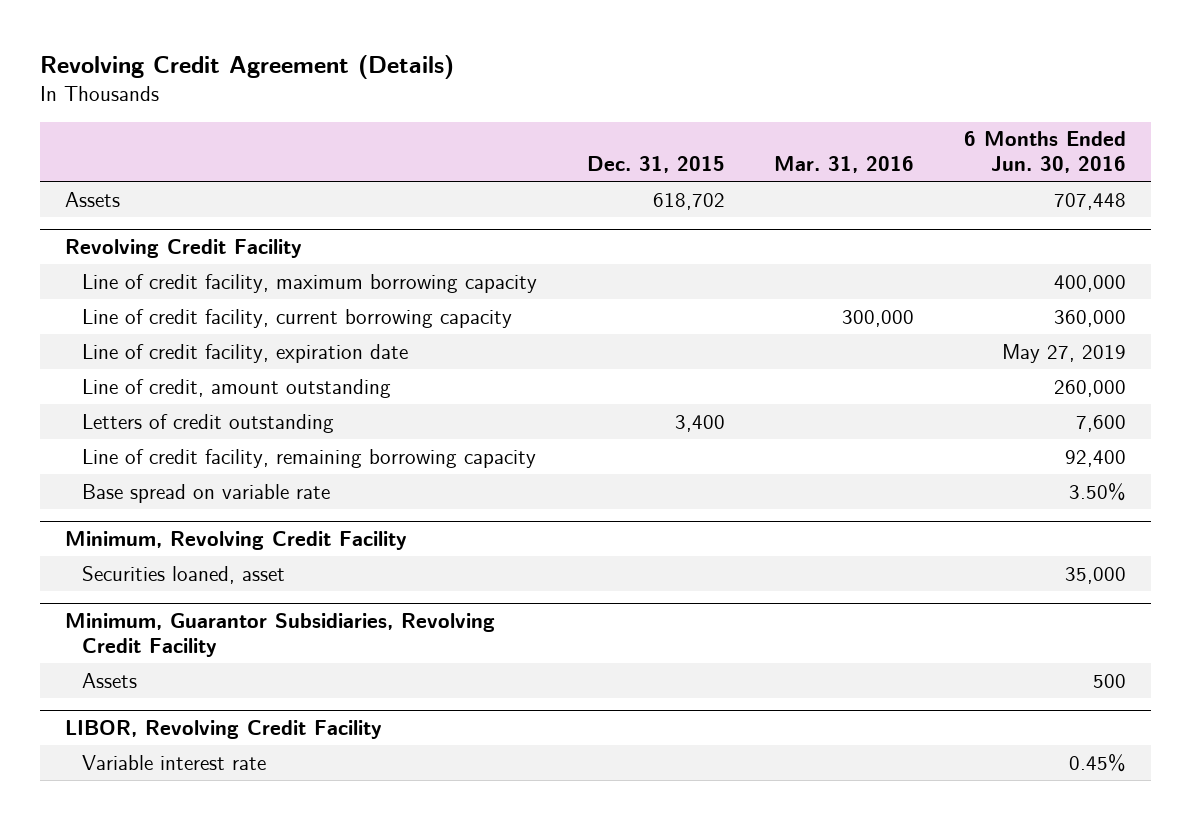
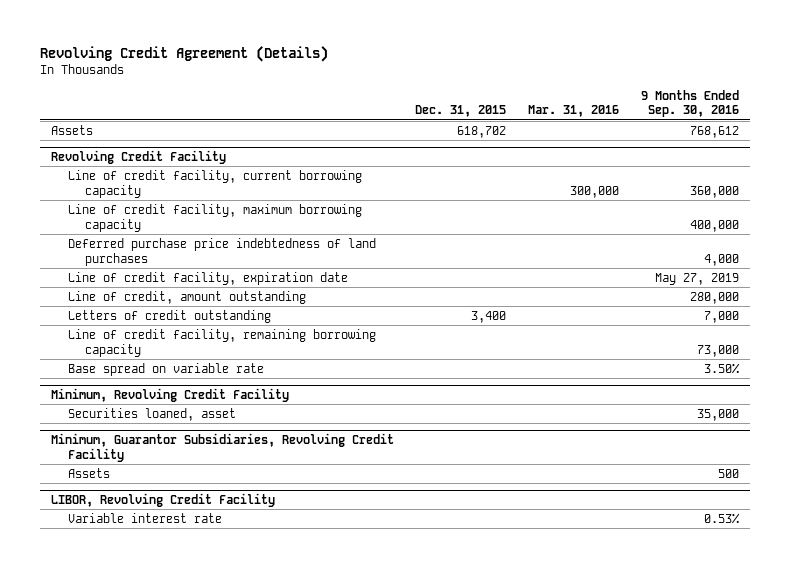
[963,131,1126,174] 6 Months Ended Jun. 30, 2016 -> none
none -> [640,89,739,118] 9 Months Ended Sep. 30, 2016
[82,273,538,293] Line of credit facility, maximum borrowing capacity -> [67,203,362,232] Line of credit facility, maximum borrowing capacity
none -> [67,237,376,266] Deferred purchase price indebtedness of land purchases

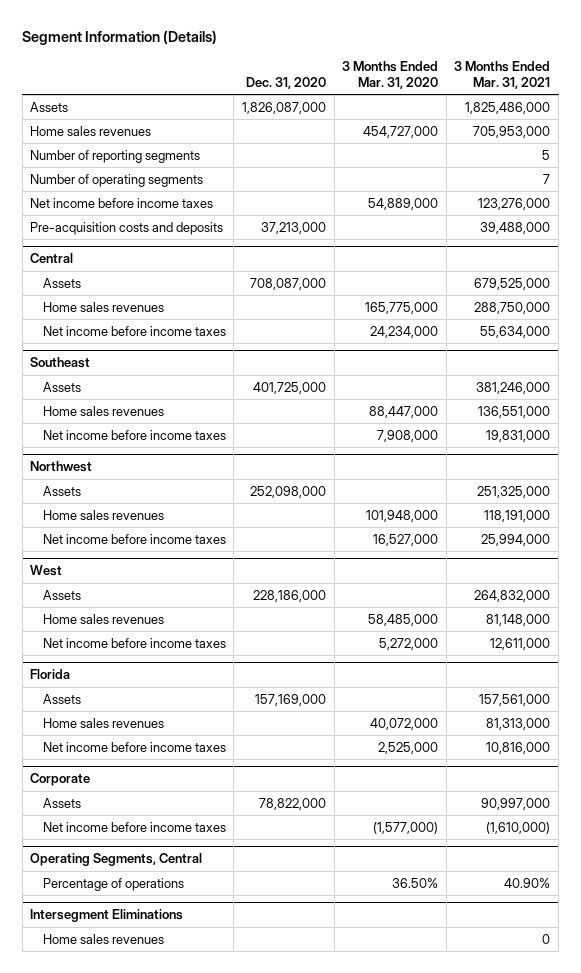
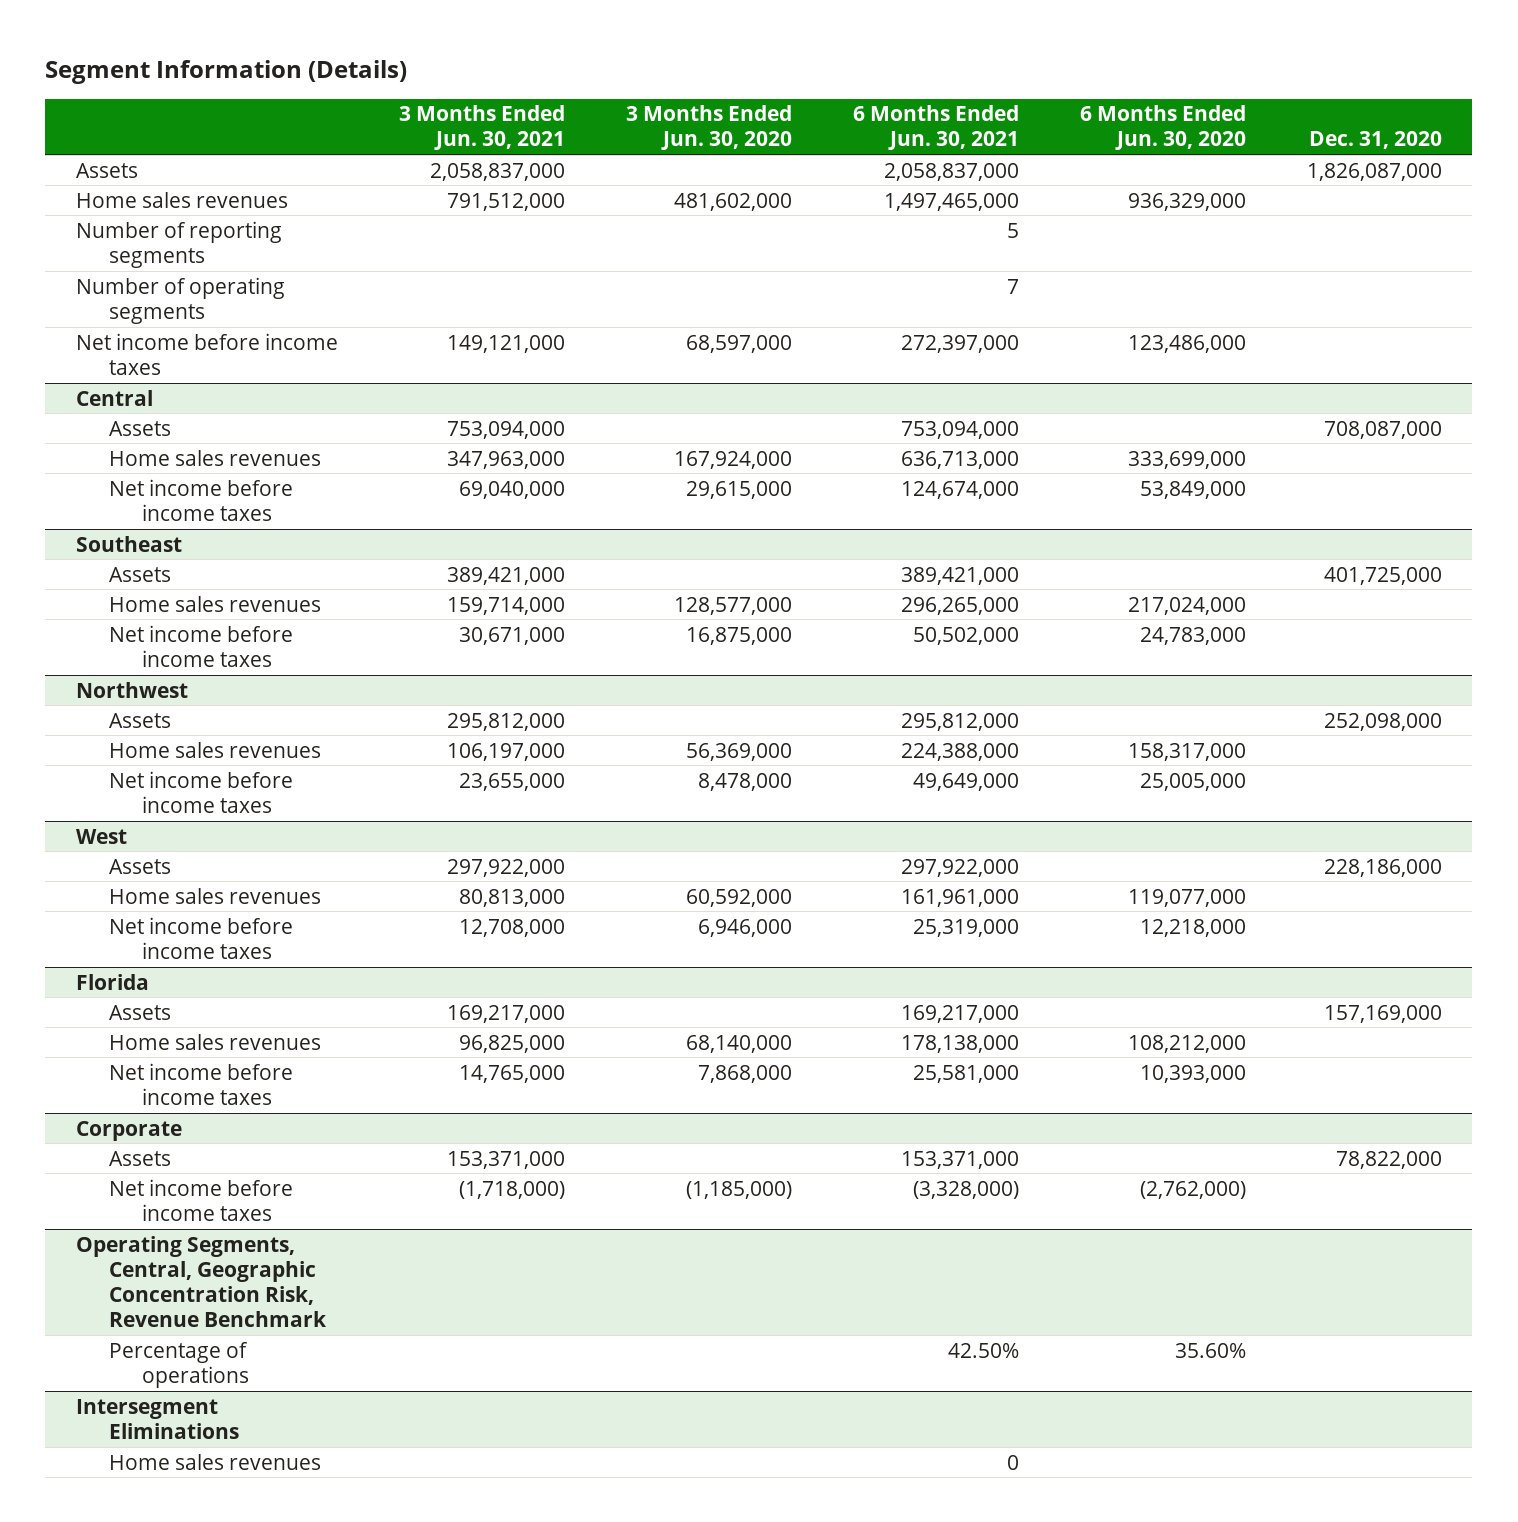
[342,61,439,89] 3 Months Ended Mar. 31, 2020 -> none
[454,61,551,89] 3 Months Ended Mar. 31, 2021 -> none
none -> [398,105,565,151] 3 Months Ended Jun. 30, 2021
none -> [625,105,792,151] 3 Months Ended Jun. 30, 2020
none -> [852,105,1019,151] 6 Months Ended Jun. 30, 2021
none -> [1079,105,1246,151] 6 Months Ended Jun. 30, 2020
[30,221,224,235] Pre-acquisition costs and deposits -> none
[30,853,203,867] Operating Segments, Central -> [75,1235,327,1327] Operating Segments, Central, Geographic Concentration Risk, Revenue Benchmark

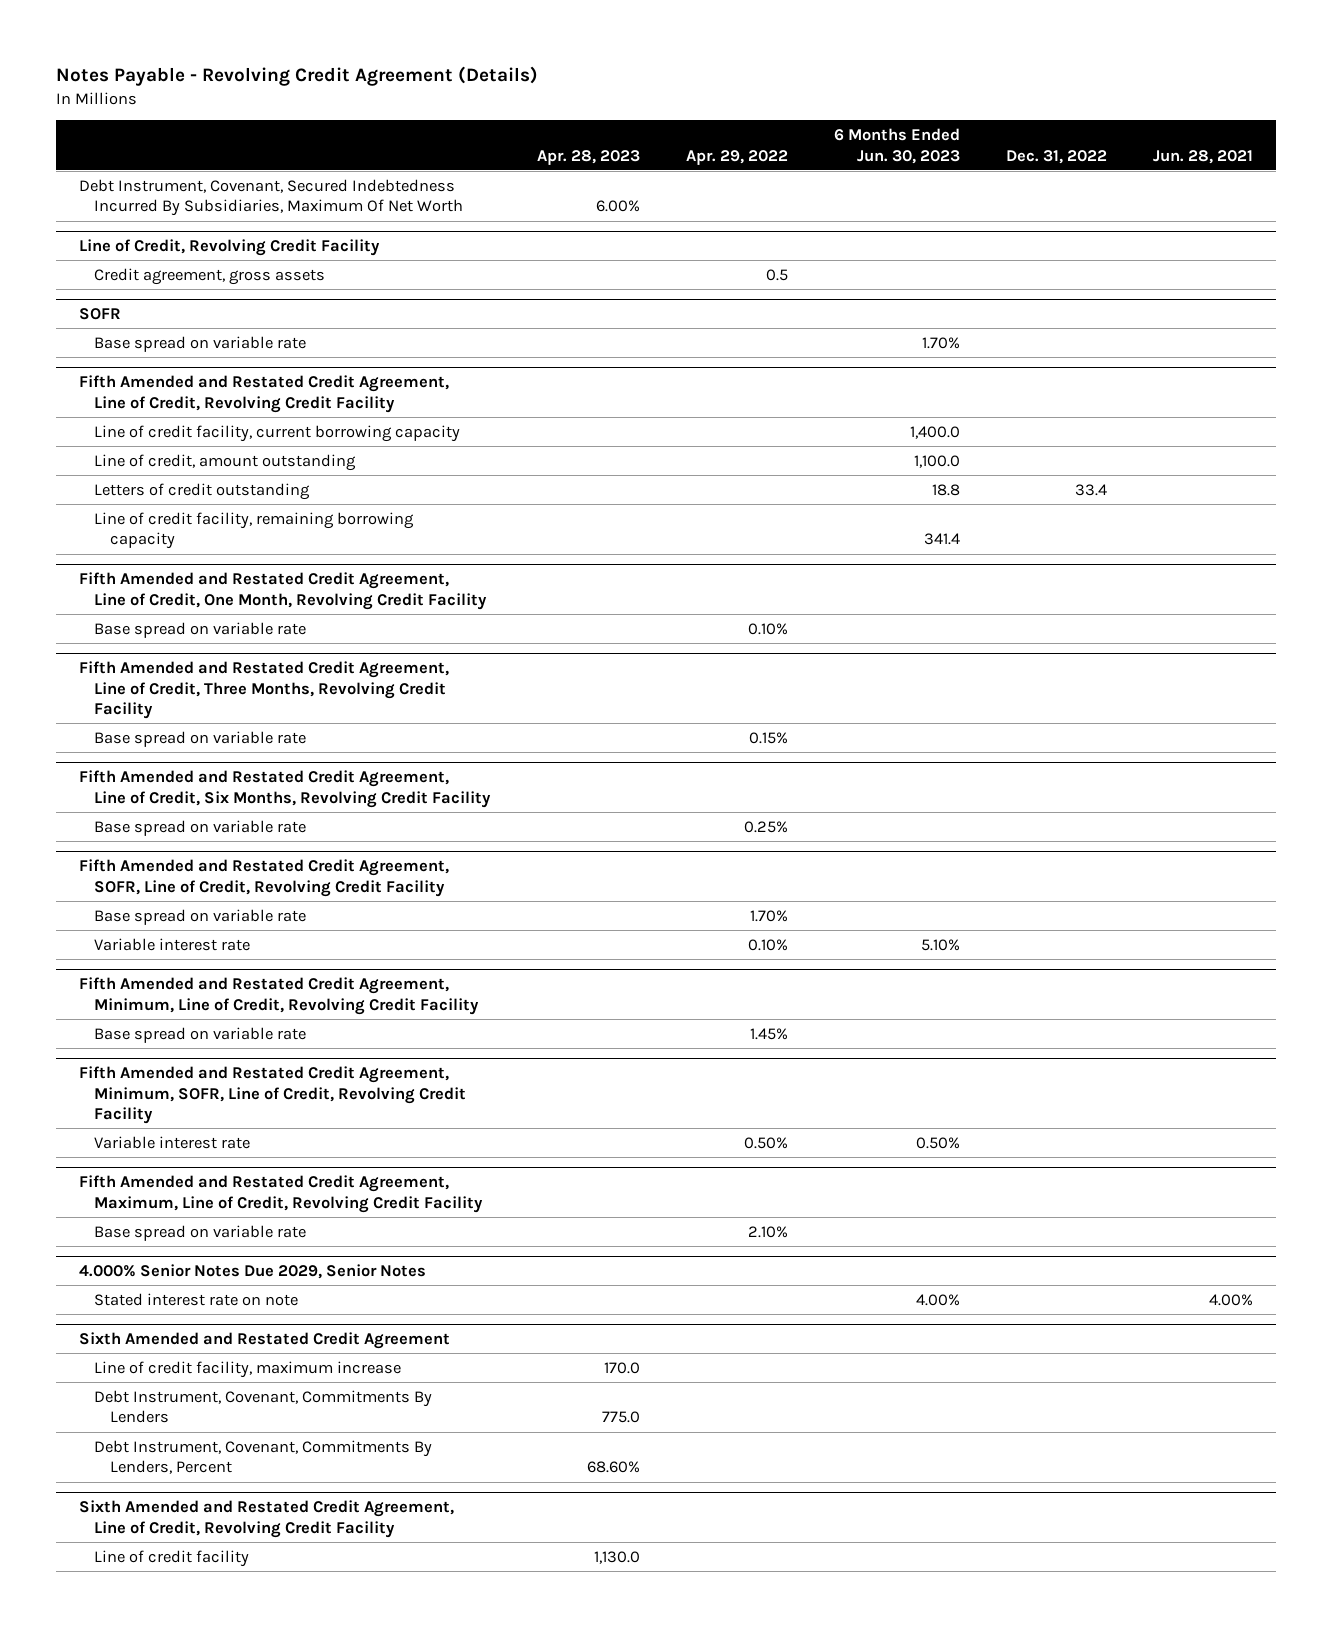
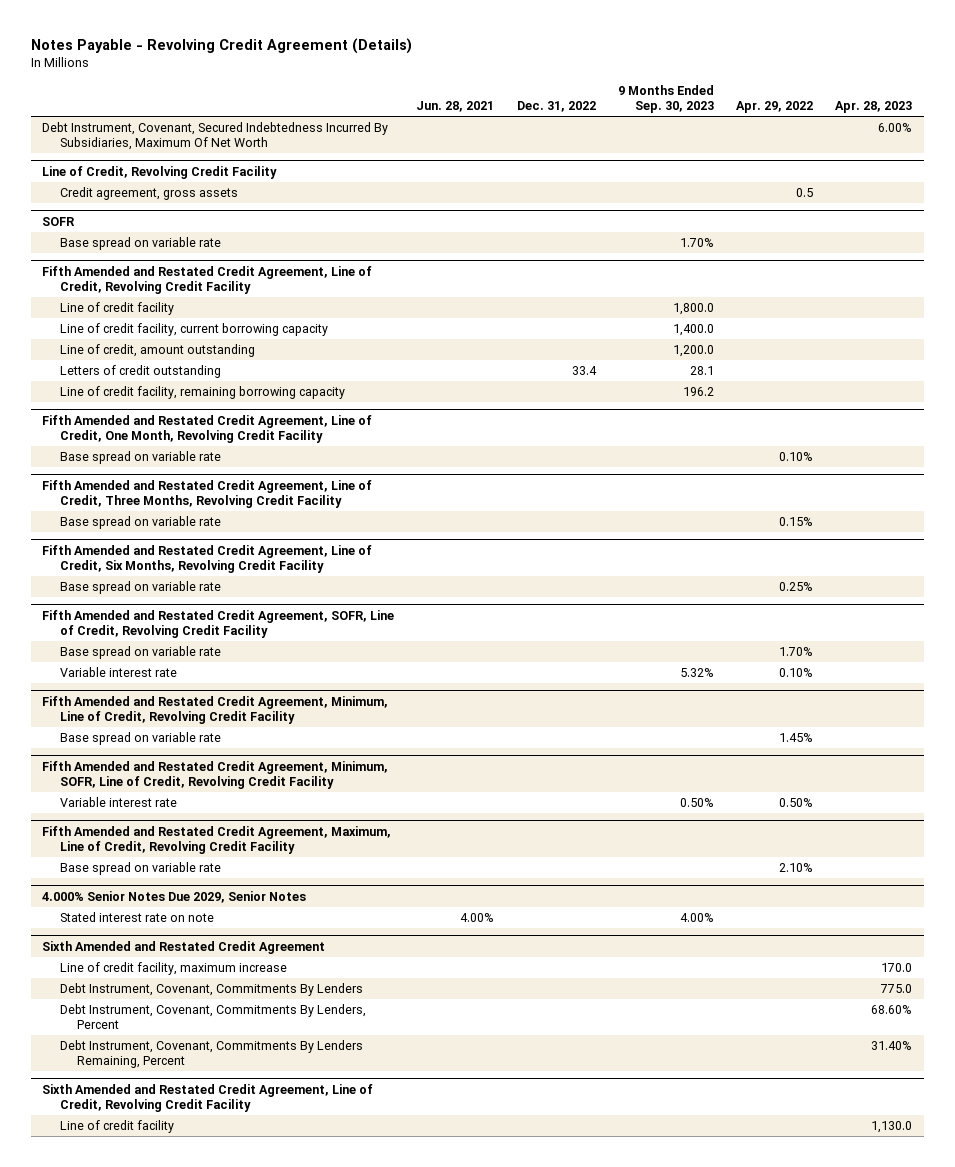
[833,128,960,164] 6 Months Ended Jun. 30, 2023 -> none
none -> [617,84,714,114] 9 Months Ended Sep. 30, 2023
none -> [59,301,174,315] Line of credit facility
none -> [59,1039,363,1069] Debt Instrument, Covenant, Commitments By Lenders Remaining, Percent

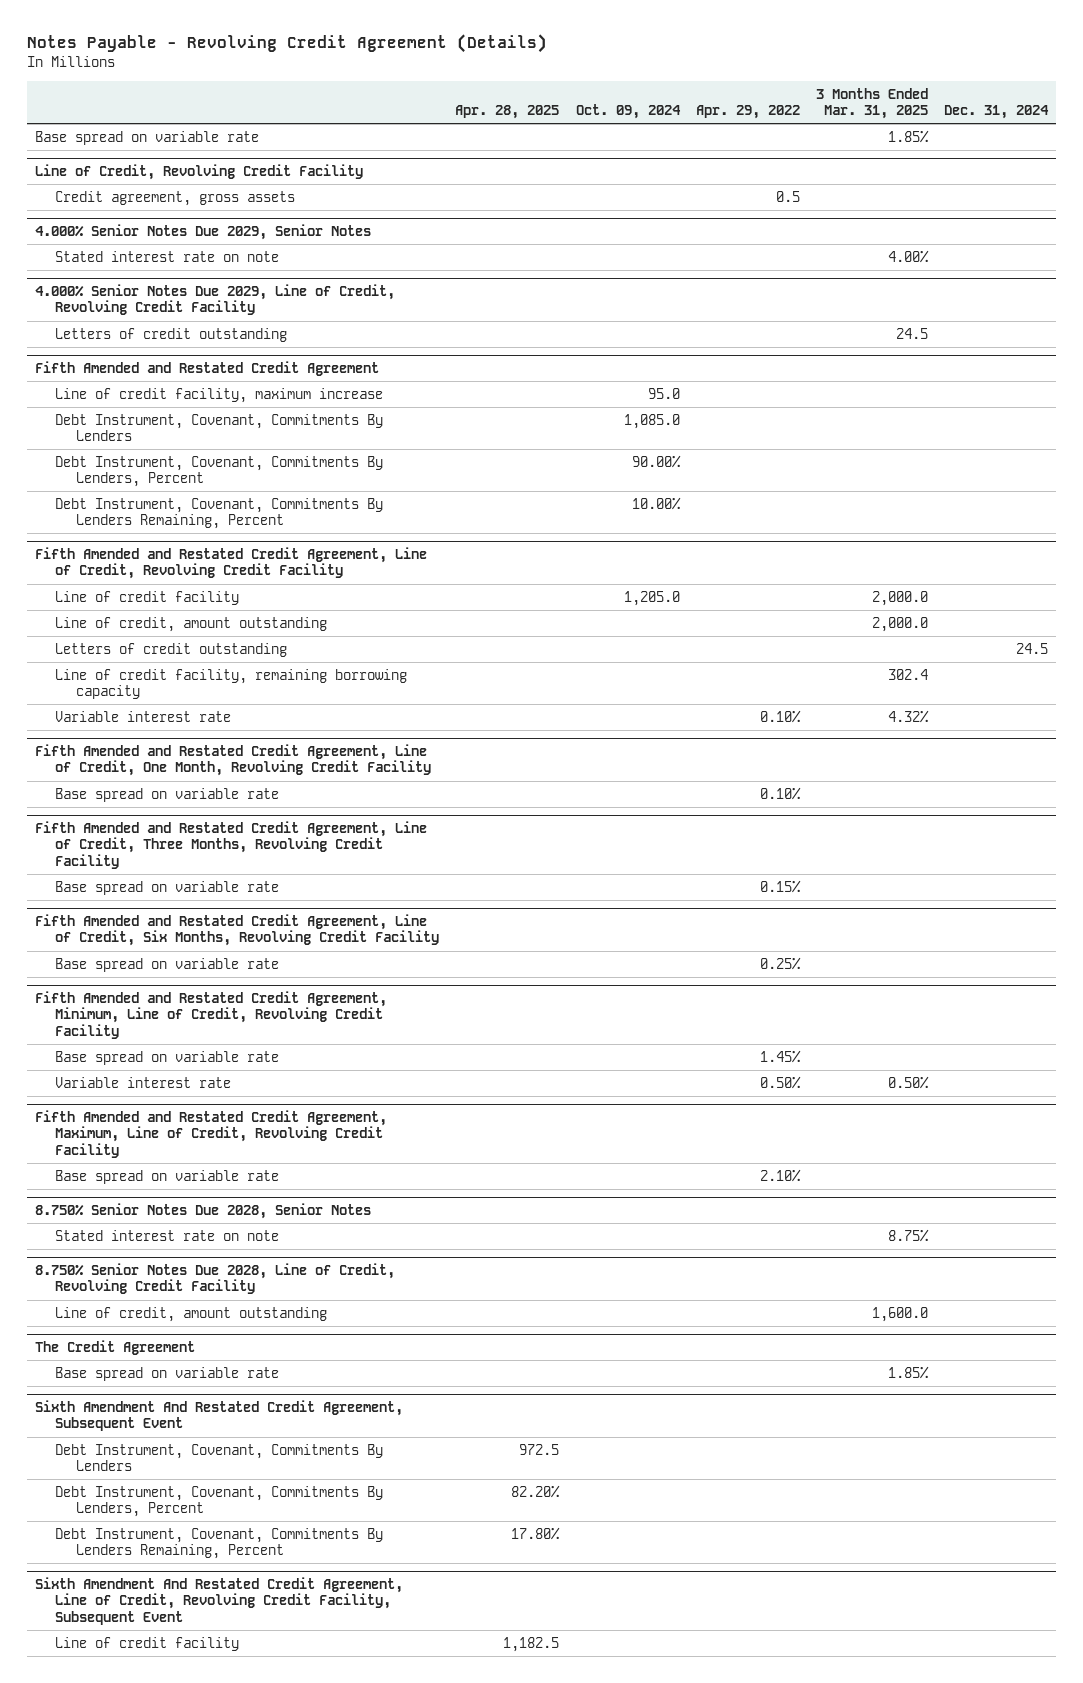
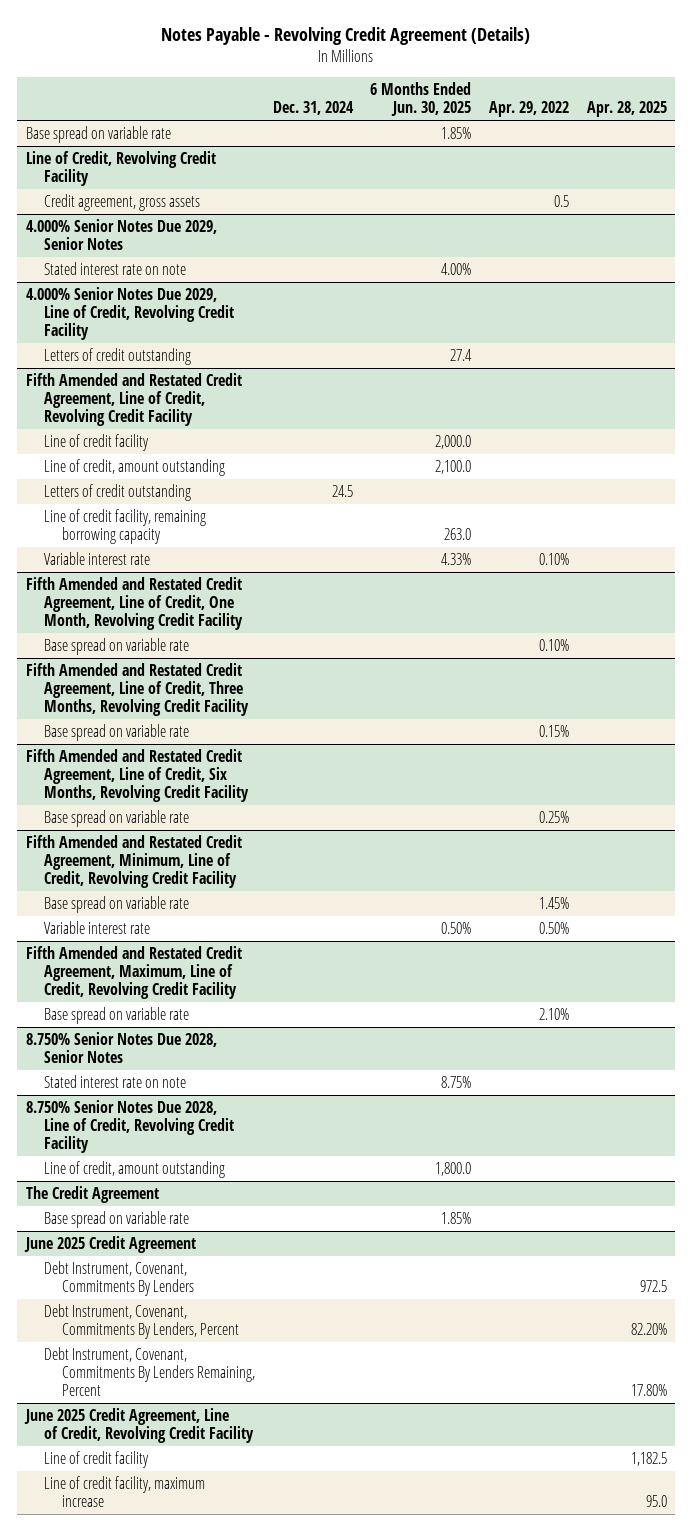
[575,104,681,120] Oct. 09, 2024 -> none
[815,87,928,120] 3 Months Ended Mar. 31, 2025 -> none
none -> [370,82,472,117] 6 Months Ended Jun. 30, 2025
[34,361,379,377] Fifth Amended and Restated Credit Agreement -> none
[55,387,384,403] Line of credit facility, maximum increase -> none
[55,413,384,442] Debt Instrument, Covenant, Commitments By Lenders -> none
[55,455,384,488] Debt Instrument, Covenant, Commitments By Lenders, Percent -> none
[55,497,384,530] Debt Instrument, Covenant, Commitments By Lenders Remaining, Percent -> none
[34,1400,403,1432] Sixth Amendment And Restated Credit Agreement, Subsequent Event -> [24,1235,197,1253] June 2025 Credit Agreement
[34,1577,403,1625] Sixth Amendment And Restated Credit Agreement, Line of Credit, Revolving Credit Facility, Subsequent Event -> [24,1407,255,1443] June 2025 Credit Agreement, Line of Credit, Revolving Credit Facility
none -> [44,1475,206,1507] Line of credit facility, maximum increase

